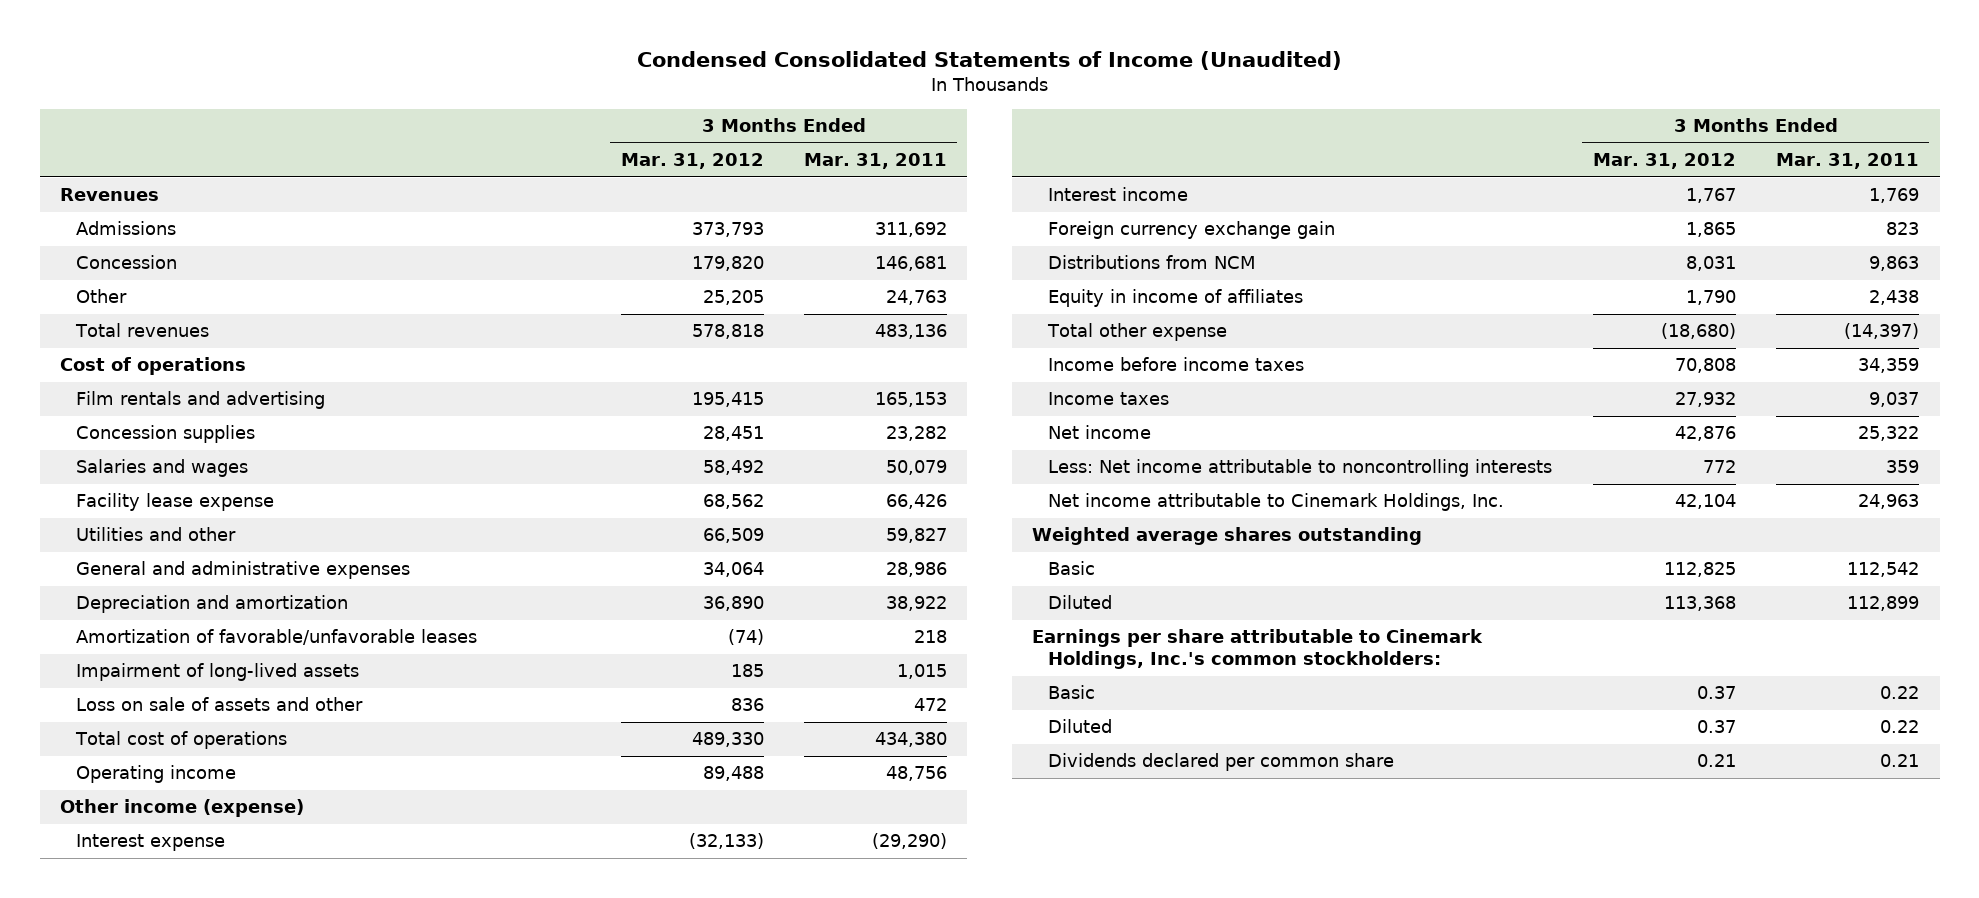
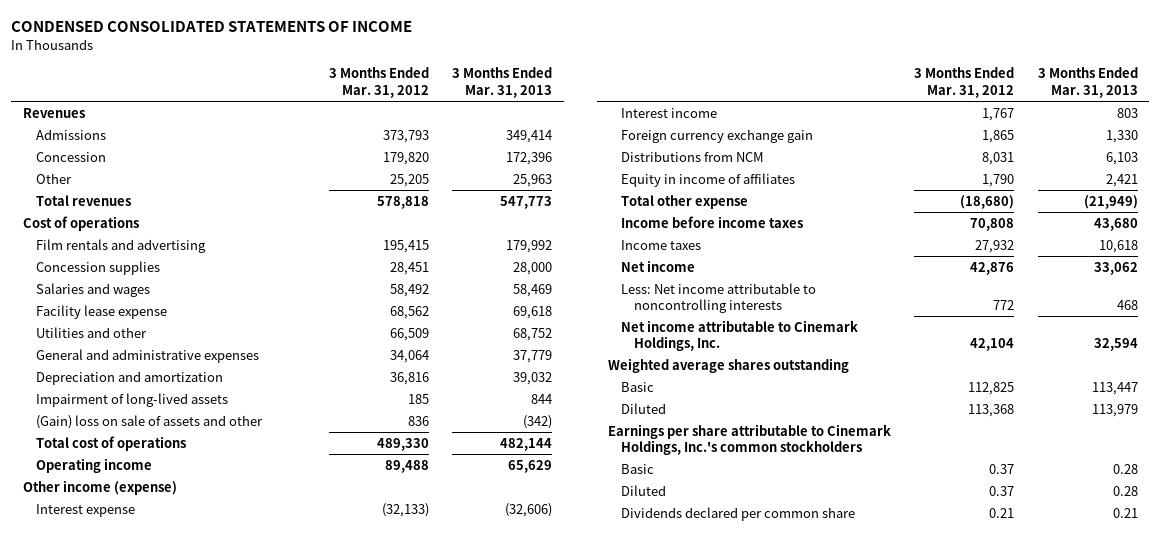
[636,51,1342,71] Condensed Consolidated Statements of Income (Unaudited) -> [11,20,413,32] CONDENSED CONSOLIDATED STATEMENTS OF INCOME
[804,153,948,170] Mar. 31, 2011 -> none
none -> [452,67,553,99] 3 Months Ended Mar. 31, 2013
[75,629,477,646] Amortization of favorable/unfavorable leases -> none
[702,596,764,612] 36,890 -> [389,371,429,385] 36,816
[75,697,363,712] Loss on sale of assets and other -> [35,414,263,429] (Gain) loss on sale of assets and other
[1032,629,1484,670] Earnings per share attributable to Cinemark Holdings, Inc.'s common stockholders: -> [608,423,892,456] Earnings per share attributable to Cinemark Holdings, Inc.'s common stockholders

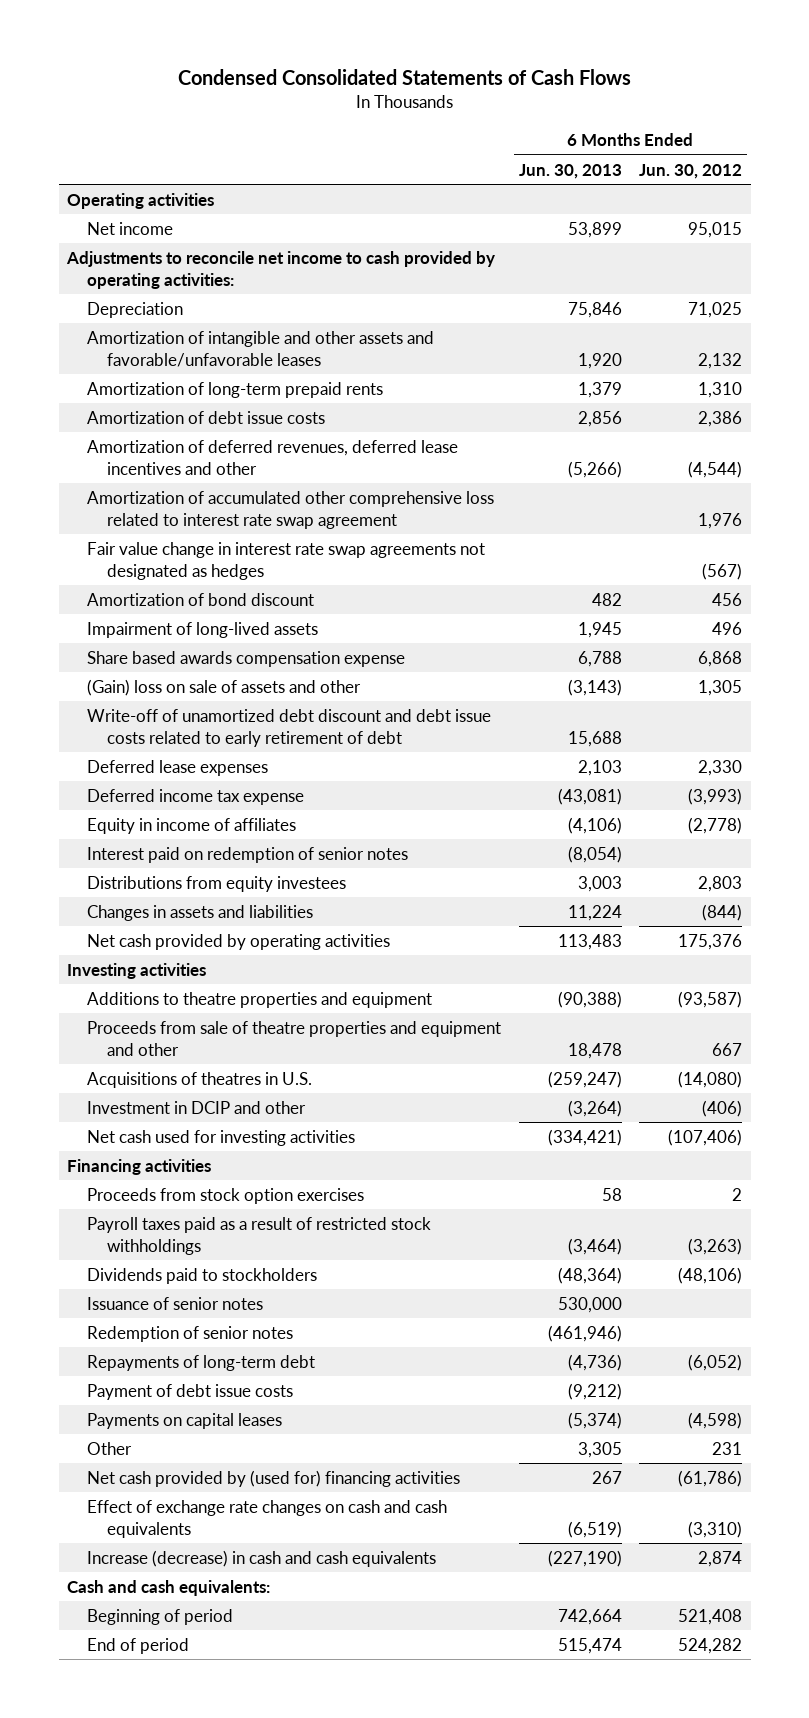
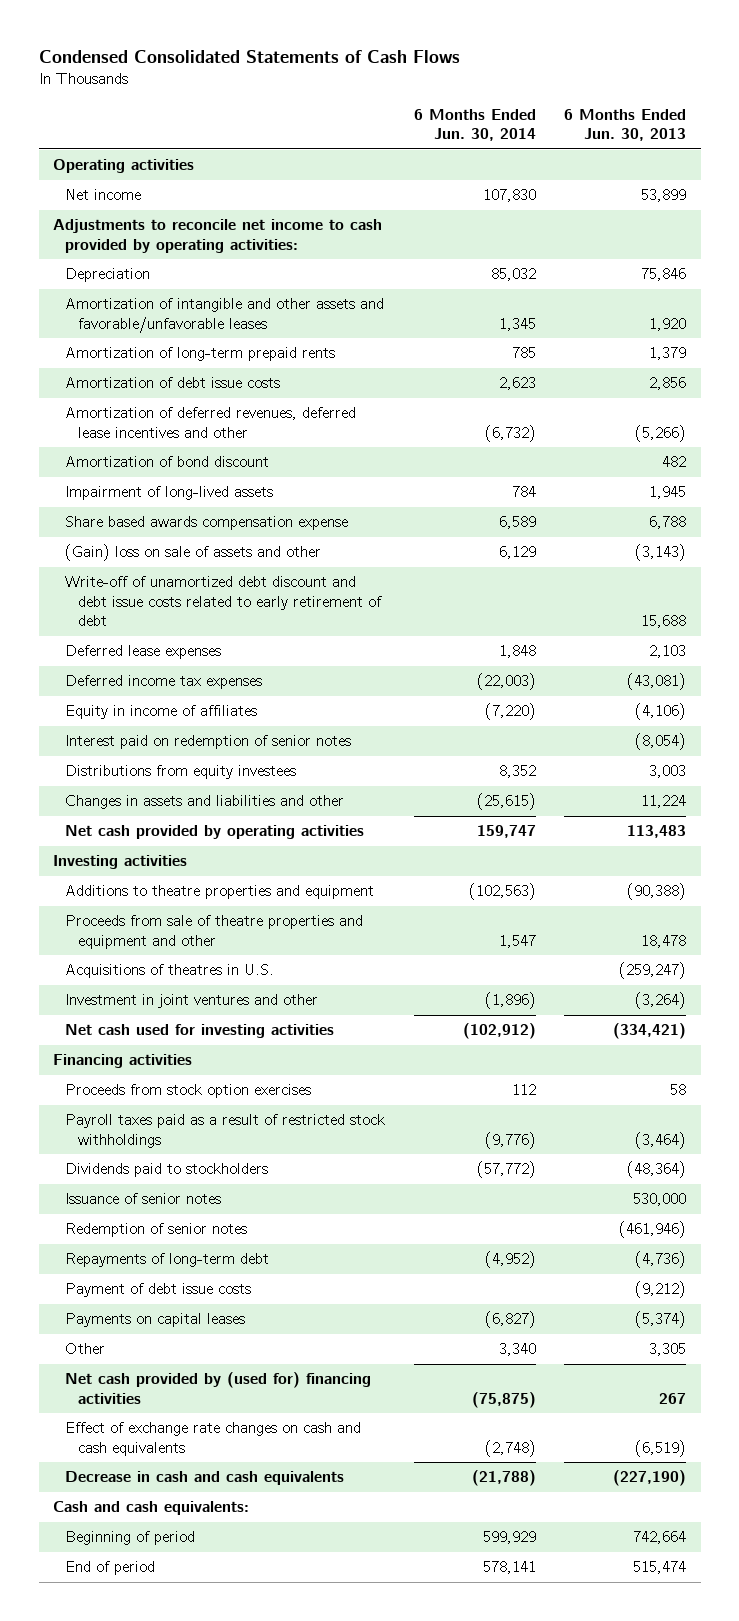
[639,163,743,179] Jun. 30, 2012 -> none
none -> [413,108,536,142] 6 Months Ended Jun. 30, 2014
[87,490,495,529] Amortization of accumulated other comprehensive loss related to interest rate swap agreement -> none
[87,541,486,580] Fair value change in interest rate swap agreements not designated as hedges -> none
[87,788,305,805] Deferred income tax expense -> [65,675,263,690] Deferred income tax expenses
[87,904,314,921] Changes in assets and liabilities -> [65,795,345,810] Changes in assets and liabilities and other
[87,1100,307,1114] Investment in DCIP and other -> [65,994,319,1009] Investment in joint ventures and other
[87,1549,437,1567] Increase (decrease) in cash and cash equivalents -> [65,1471,345,1486] Decrease in cash and cash equivalents

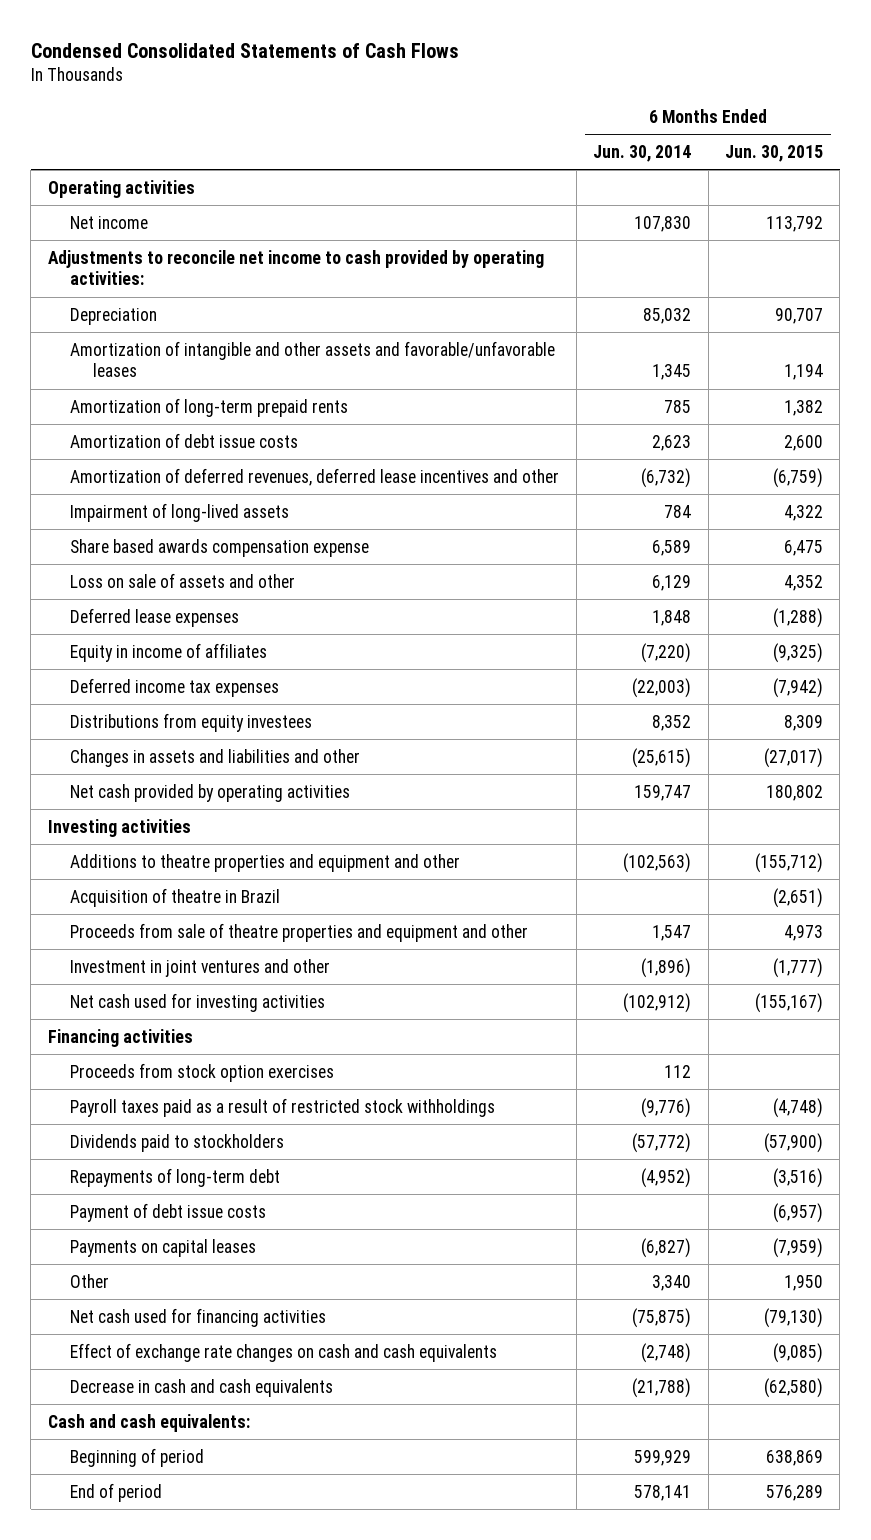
[564,108,687,142] 6 Months Ended Jun. 30, 2013 -> none
none -> [724,144,823,162] Jun. 30, 2015
[65,456,270,468] Amortization of bond discount -> none
[65,576,382,627] Write-off of unamortized debt discount and debt issue costs related to early retirement of debt -> none
[65,544,322,562] (Gain) loss on sale of assets and other -> [70,572,296,588] Loss on sale of assets and other
[65,735,352,750] Interest paid on redemption of senior notes -> none
[65,675,263,690] Deferred income tax expenses -> [70,677,280,697] Deferred income tax expenses
[65,885,375,900] Additions to theatre properties and equipment -> [70,853,461,872] Additions to theatre properties and equipment and other
none -> [70,887,281,907] Acquisition of theatre in Brazil
[65,964,275,979] Acquisitions of theatres in U.S. -> none
[65,1193,222,1205] Issuance of senior notes -> none
[65,1223,248,1238] Redemption of senior notes -> none
[65,1372,372,1404] Net cash provided by (used for) financing activities -> [70,1307,327,1327] Net cash used for financing activities

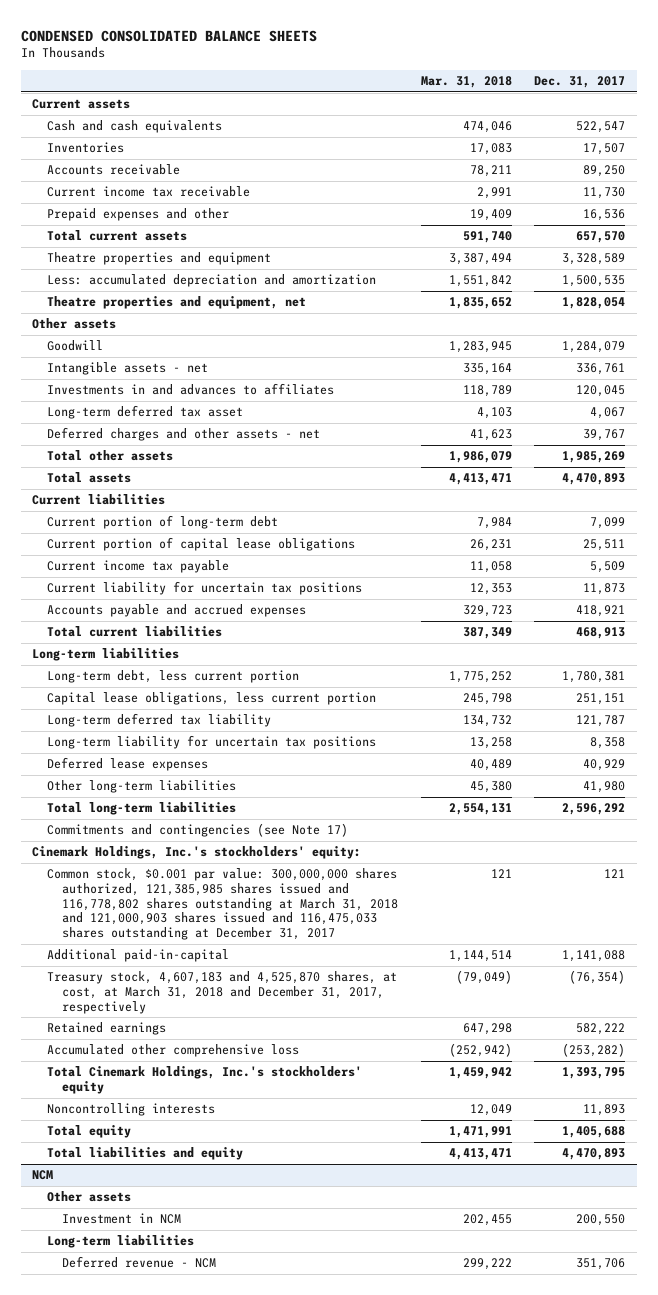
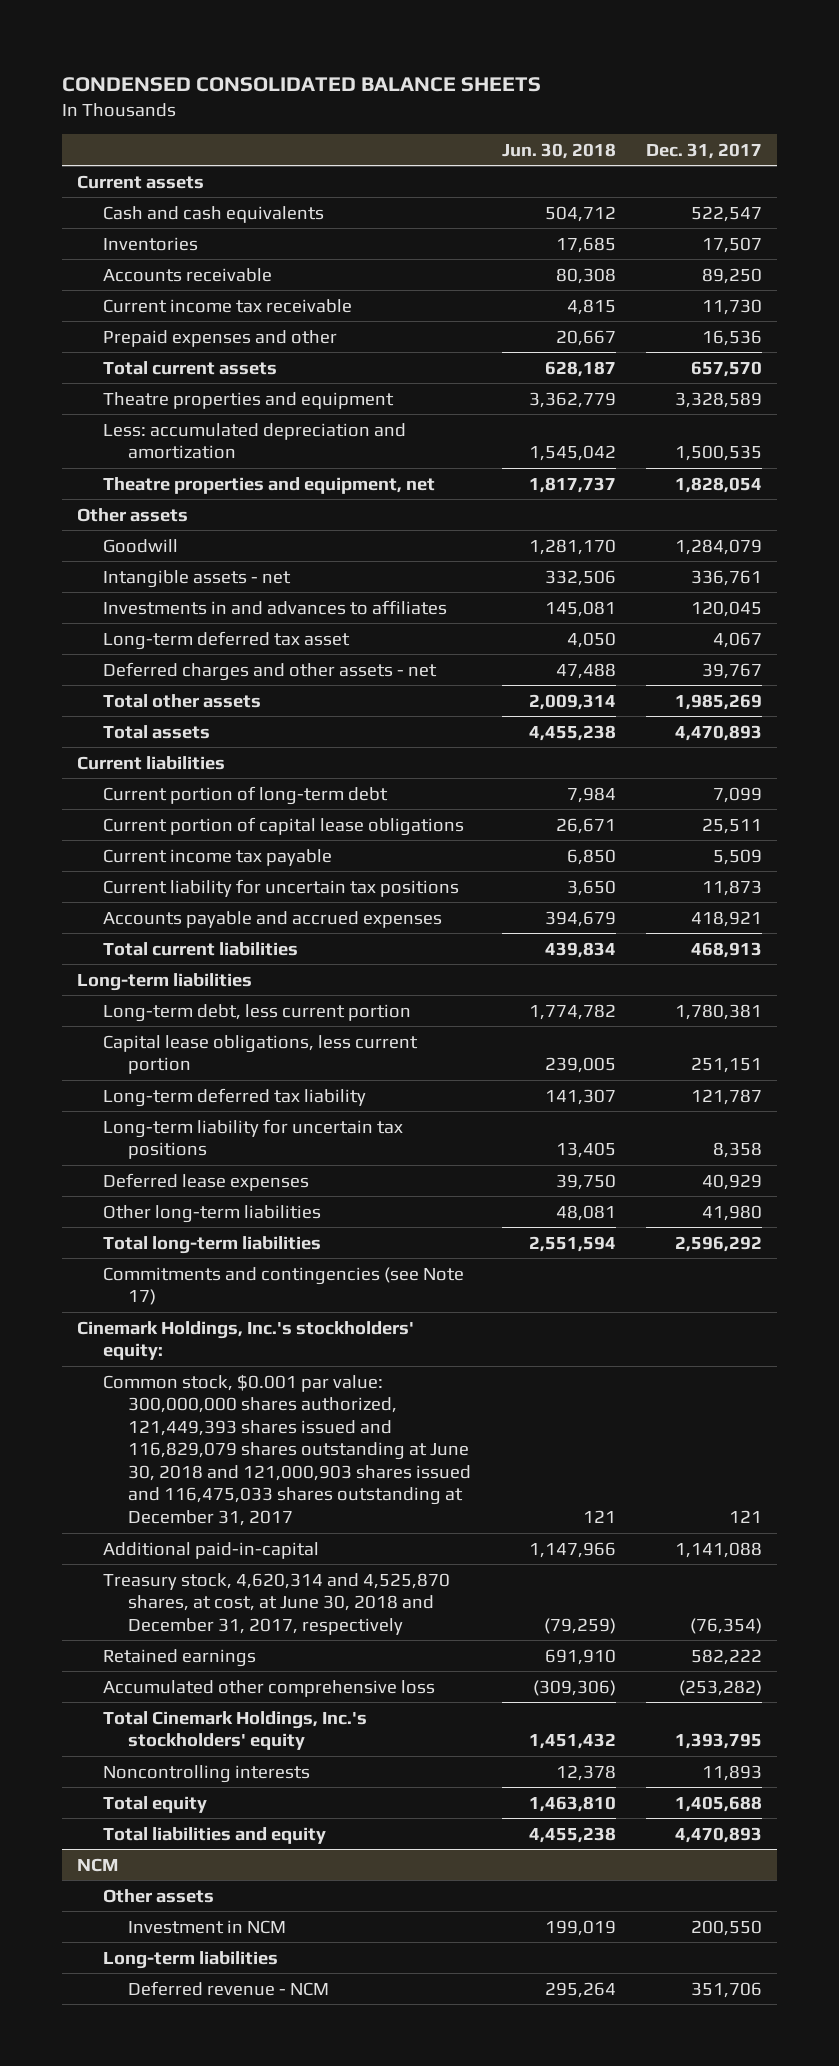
[420,76,512,89] Mar. 31, 2018 -> none
none -> [501,142,616,159] Jun. 30, 2018
[47,868,399,940] Common stock, $0.001 par value: 300,000,000 shares authorized, 121,385,985 shares issued and 116,778,802 shares outstanding at March 31, 2018 and 121,000,903 shares issued and 116,475,033 shares outstanding at December 31, 2017 -> [102,1373,472,1526] Common stock, $0.001 par value: 300,000,000 shares authorized, 121,449,393 shares issued and 116,829,079 shares outstanding at June 30, 2018 and 121,000,903 shares issued and 116,475,033 shares outstanding at December 31, 2017
[47,971,398,1014] Treasury stock, 4,607,183 and 4,525,870 shares, at cost, at March 31, 2018 and December 31, 2017, respectively -> [102,1572,450,1635] Treasury stock, 4,620,314 and 4,525,870 shares, at cost, at June 30, 2018 and December 31, 2017, respectively

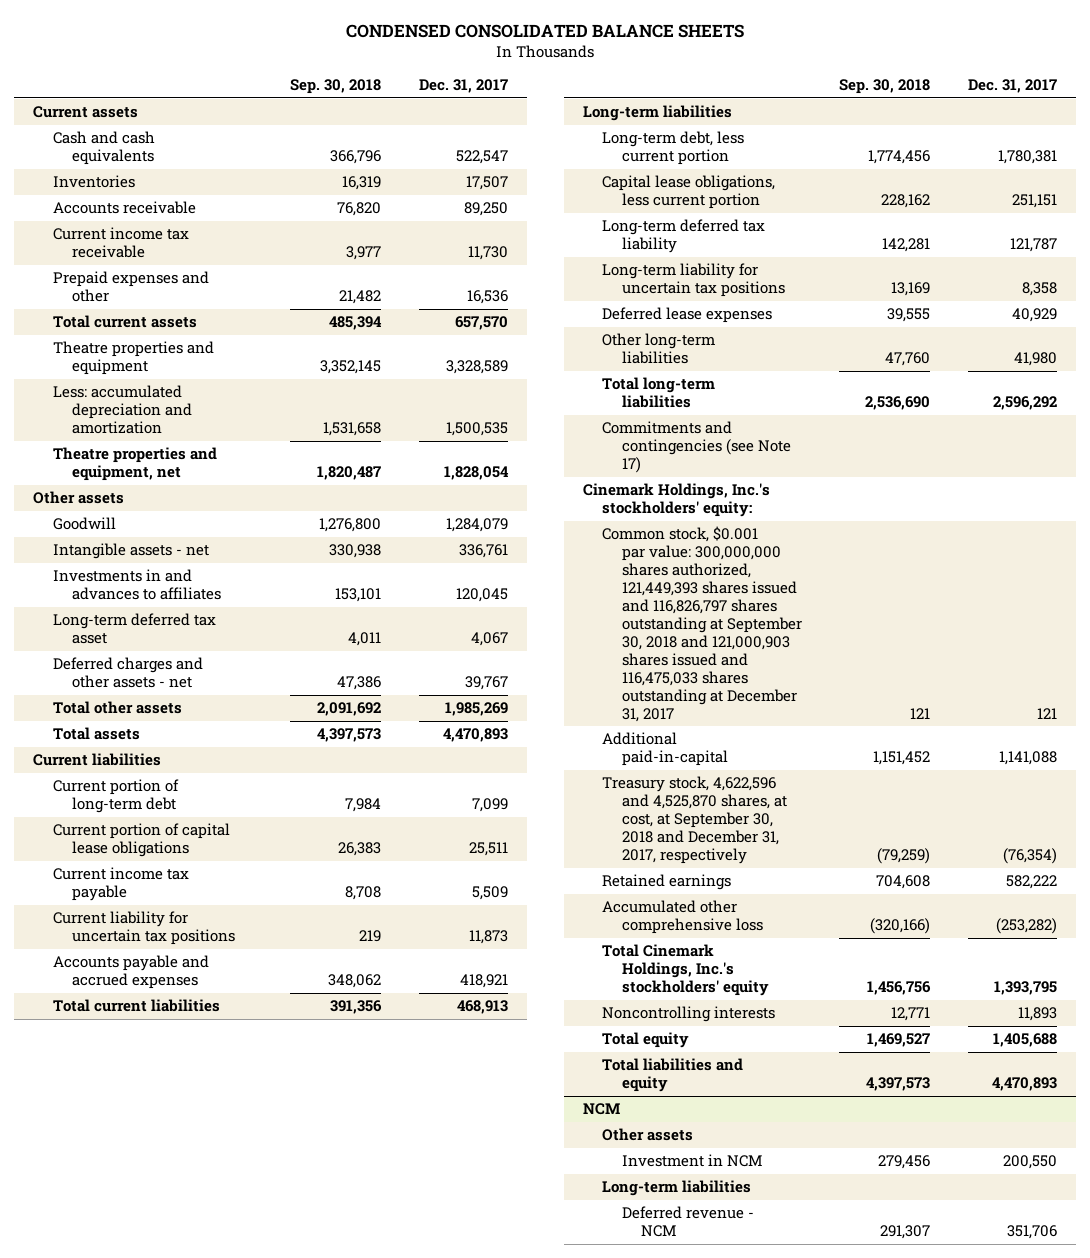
[501,142,616,159] Jun. 30, 2018 -> none
none -> [289,79,381,95] Sep. 30, 2018
[102,1373,472,1526] Common stock, $0.001 par value: 300,000,000 shares authorized, 121,449,393 shares issued and 116,829,079 shares outstanding at June 30, 2018 and 121,000,903 shares issued and 116,475,033 shares outstanding at December 31, 2017 -> [602,526,802,722] Common stock, $0.001 par value: 300,000,000 shares authorized, 121,449,393 shares issued and 116,826,797 shares outstanding at September 30, 2018 and 121,000,903 shares issued and 116,475,033 shares outstanding at December 31, 2017
[102,1572,450,1635] Treasury stock, 4,620,314 and 4,525,870 shares, at cost, at June 30, 2018 and December 31, 2017, respectively -> [602,776,787,865] Treasury stock, 4,622,596 and 4,525,870 shares, at cost, at September 30, 2018 and December 31, 2017, respectively

